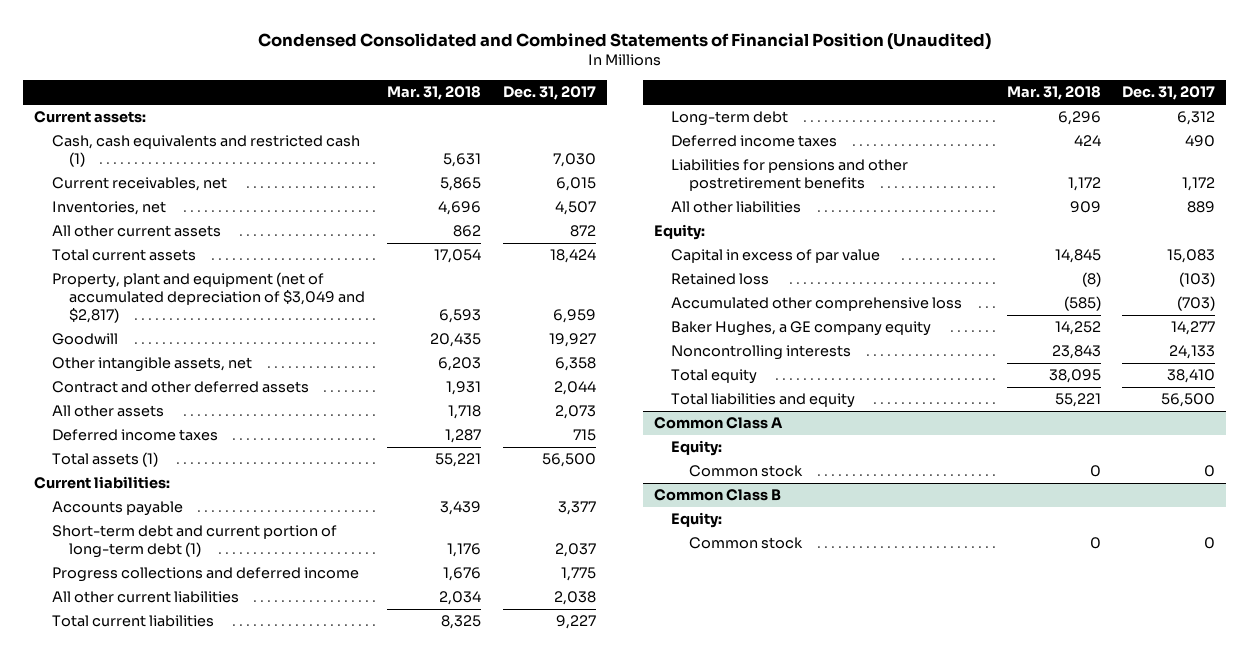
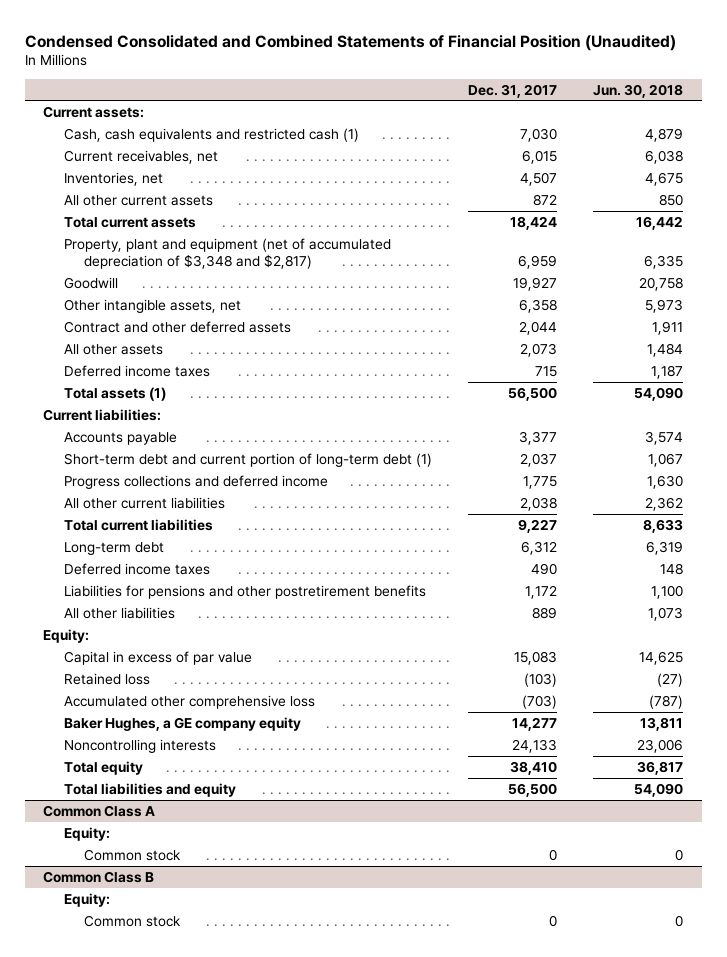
[387,86,482,101] Mar. 31, 2018 -> none
none -> [593,83,684,98] Jun. 30, 2018
[51,272,366,324] Property, plant and equipment (net of accumulated depreciation of $3,049 and $2,817) -> [63,237,391,270] Property, plant and equipment (net of accumulated depreciation of $3,348 and $2,817)

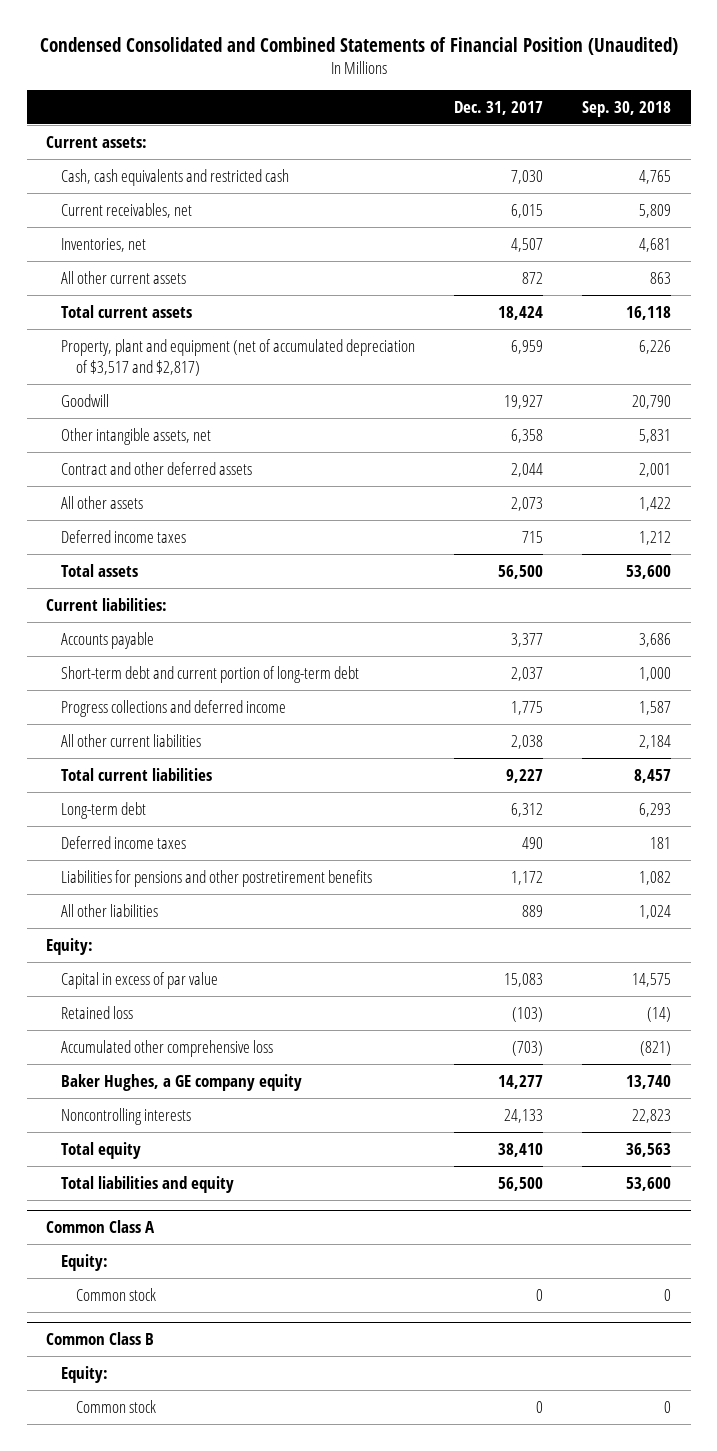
[593,83,684,98] Jun. 30, 2018 -> none
none -> [582,100,672,117] Sep. 30, 2018
[63,127,359,142] Cash, cash equivalents and restricted cash (1) -> [61,168,290,186] Cash, cash equivalents and restricted cash
[63,237,391,270] Property, plant and equipment (net of accumulated depreciation of $3,348 and $2,817) -> [61,338,416,376] Property, plant and equipment (net of accumulated depreciation of $3,517 and $2,817)
[63,386,166,401] Total assets (1) -> [61,563,139,577] Total assets
[63,452,432,467] Short-term debt and current portion of long-term debt (1) -> [61,665,360,683] Short-term debt and current portion of long-term debt

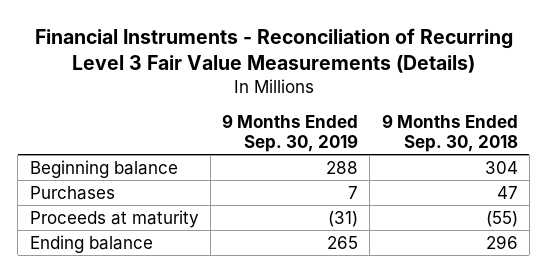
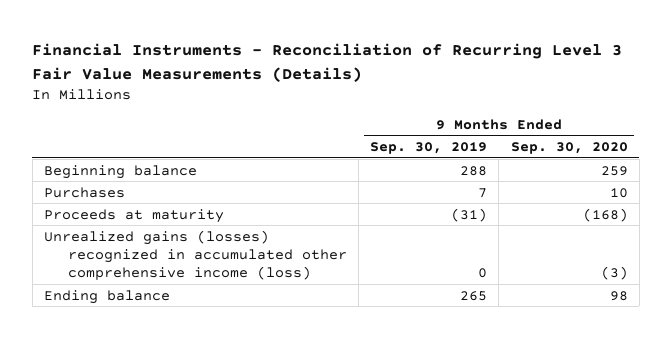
[381,114,518,152] 9 Months Ended Sep. 30, 2018 -> none
none -> [510,142,628,155] Sep. 30, 2020
none -> [44,229,347,280] Unrealized gains (losses) recognized in accumulated other comprehensive income (loss)

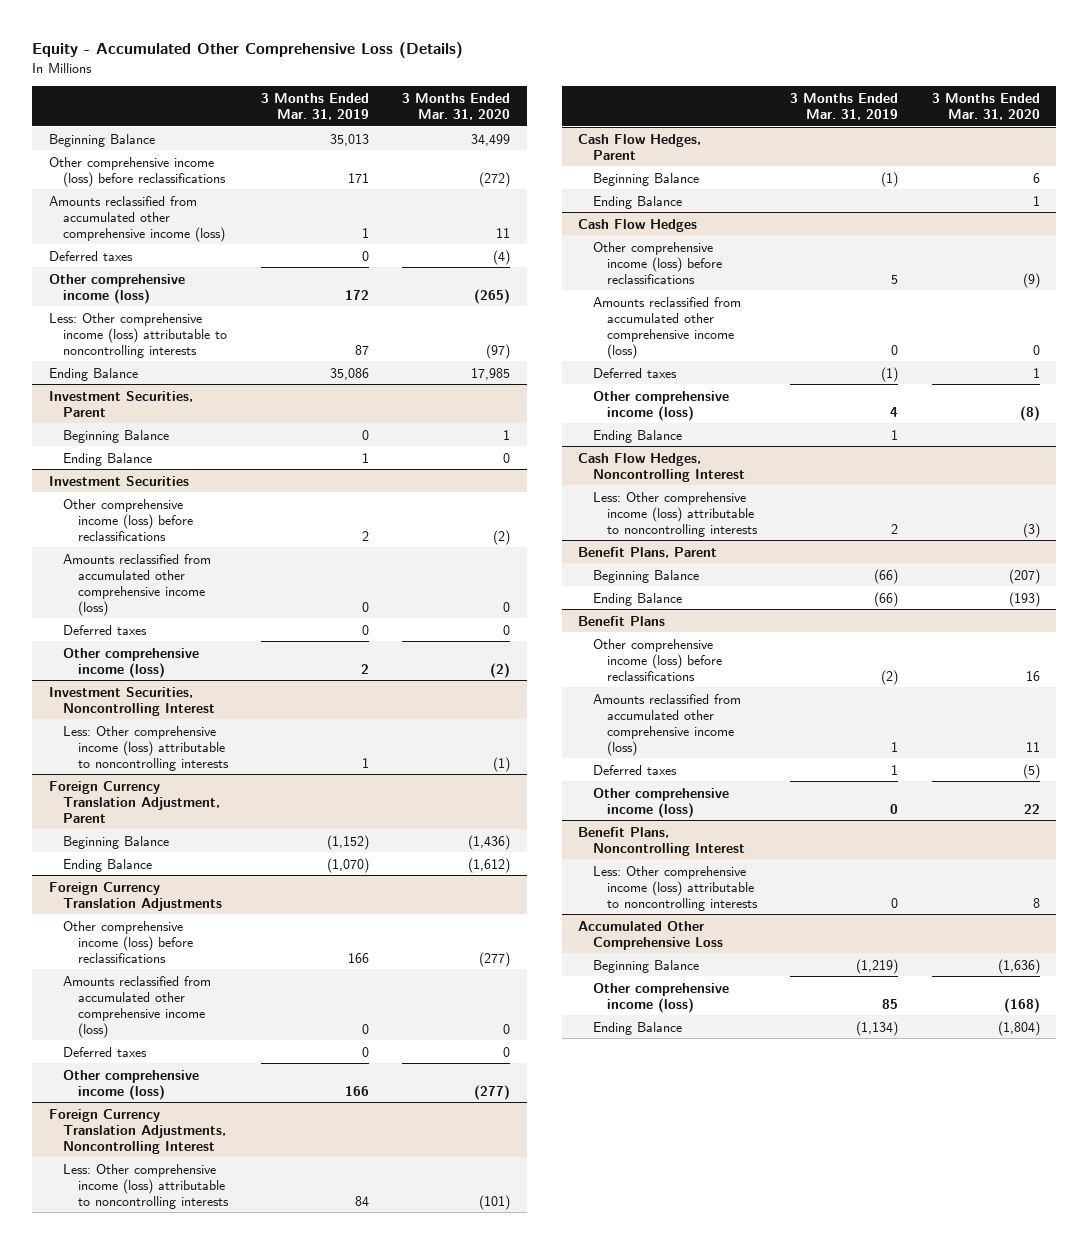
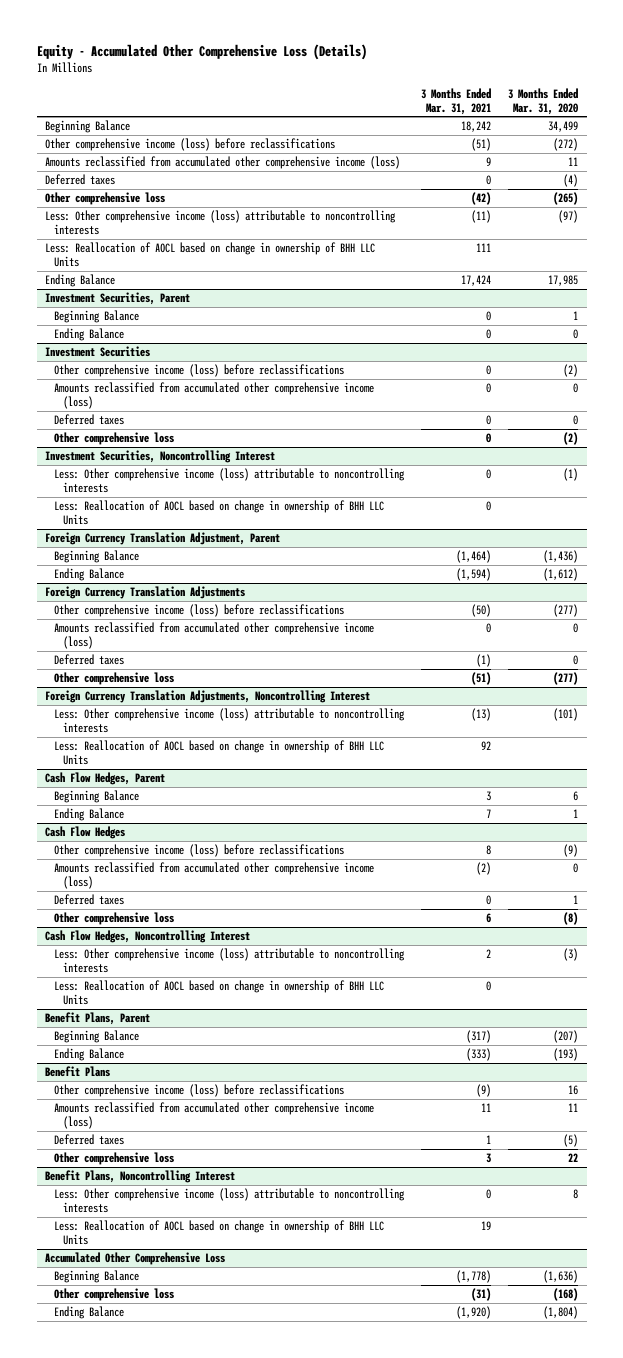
[260,93,369,121] 3 Months Ended Mar. 31, 2019 -> none
none -> [421,87,492,115] 3 Months Ended Mar. 31, 2021
[48,273,185,304] Other comprehensive income (loss) -> [45,192,166,206] Other comprehensive loss
none -> [45,242,376,268] Less: Reallocation of AOCL based on change in ownership of BHH LLC Units
[63,647,200,678] Other comprehensive income (loss) -> [54,432,175,446] Other comprehensive loss
none -> [54,500,385,526] Less: Reallocation of AOCL based on change in ownership of BHH LLC Units
[63,1069,200,1100] Other comprehensive income (loss) -> [54,672,175,686] Other comprehensive loss
none -> [54,740,385,766] Less: Reallocation of AOCL based on change in ownership of BHH LLC Units
[592,429,682,443] Ending Balance -> none
[592,390,729,421] Other comprehensive income (loss) -> [54,912,175,926] Other comprehensive loss
none -> [54,980,385,1006] Less: Reallocation of AOCL based on change in ownership of BHH LLC Units
[592,787,729,818] Other comprehensive income (loss) -> [54,1152,175,1166] Other comprehensive loss
none -> [54,1220,385,1246] Less: Reallocation of AOCL based on change in ownership of BHH LLC Units
[592,982,729,1013] Other comprehensive income (loss) -> [54,1288,175,1302] Other comprehensive loss

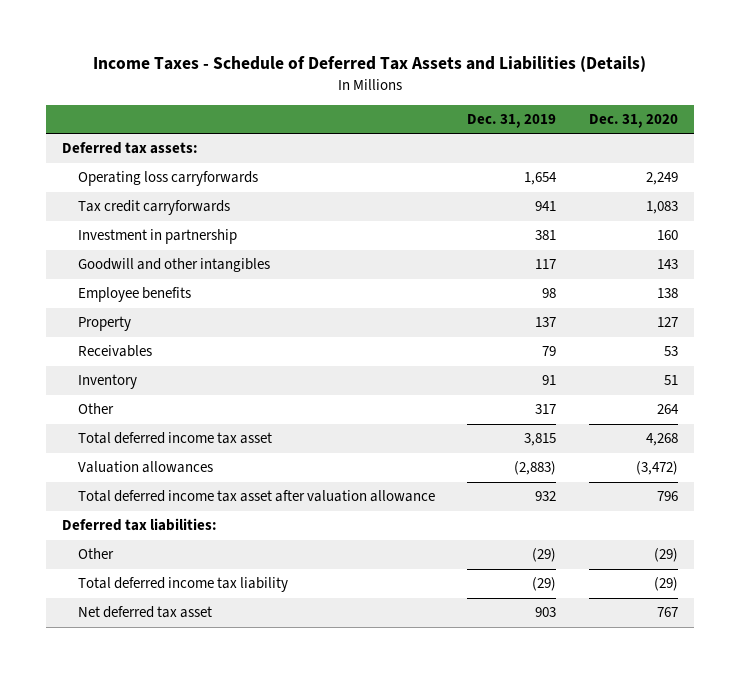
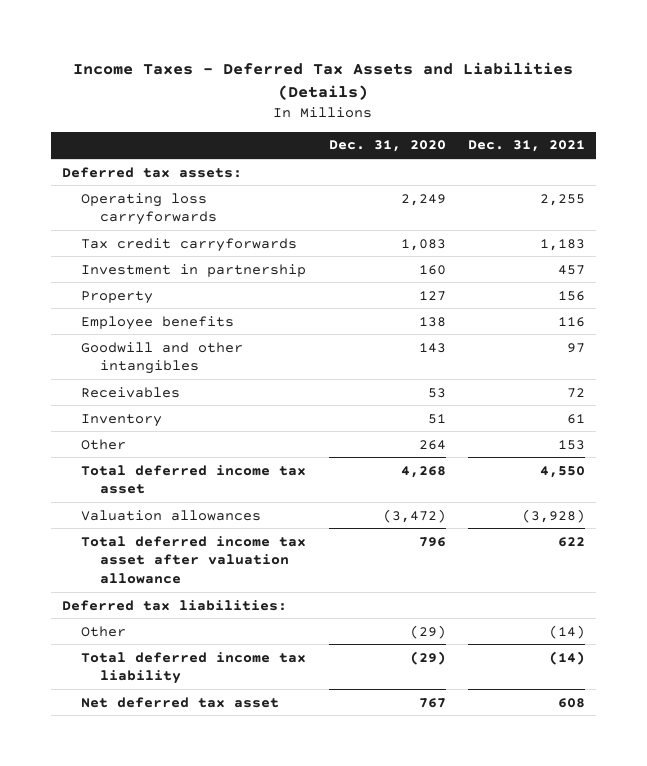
[92,56,646,73] Income Taxes - Schedule of Deferred Tax Assets and Liabilities (Details) -> [73,61,574,100] Income Taxes - Deferred Tax Assets and Liabilities (Details)
[467,113,557,128] Dec. 31, 2019 -> none
none -> [467,140,585,153] Dec. 31, 2021
[78,287,192,303] Employee benefits -> [81,315,235,330] Employee benefits
[78,258,271,273] Goodwill and other intangibles -> [81,341,244,375] Goodwill and other intangibles

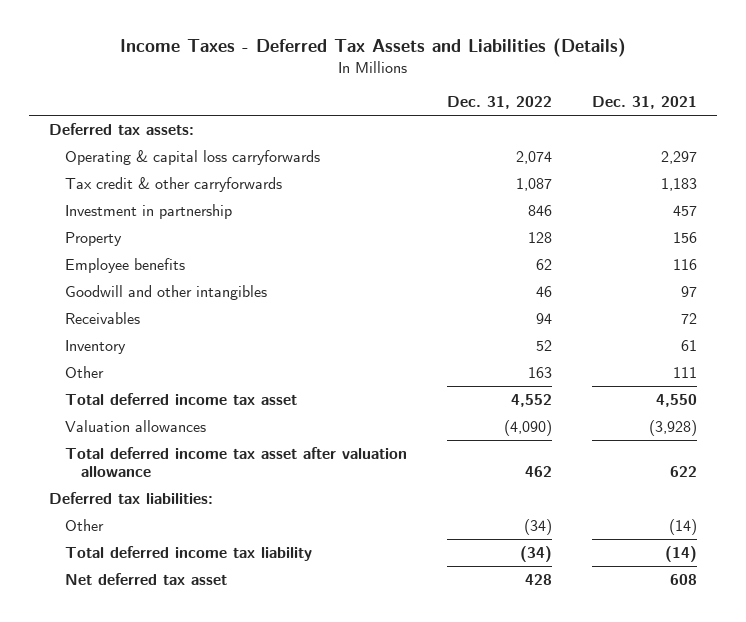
[328,140,446,153] Dec. 31, 2020 -> none
none -> [446,96,552,110] Dec. 31, 2022
[81,192,218,226] Operating loss carryforwards -> [64,149,320,165] Operating & capital loss carryforwards
[539,193,585,206] 2,255 -> [661,150,698,164] 2,297
[81,237,298,252] Tax credit carryforwards -> [64,176,282,192] Tax credit & other carryforwards
[557,439,585,450] 153 -> [673,366,698,378] 111

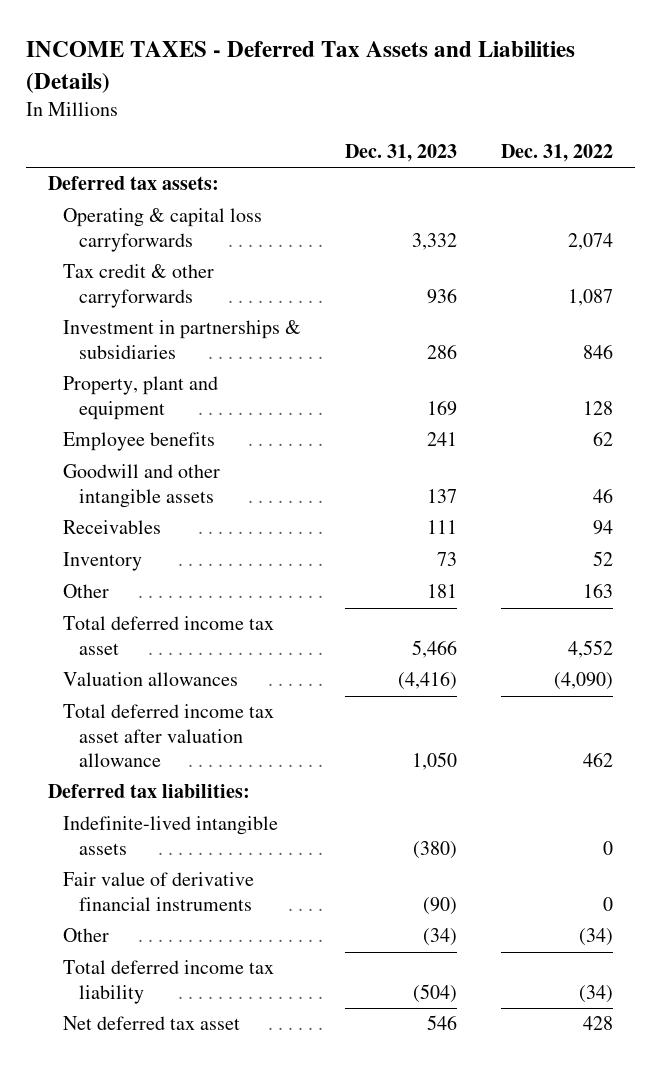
[120,38,627,58] Income Taxes - Deferred Tax Assets and Liabilities (Details) -> [26,41,576,93] INCOME TAXES - Deferred Tax Assets and Liabilities (Details)
[592,96,698,110] Dec. 31, 2021 -> none
none -> [345,144,458,163] Dec. 31, 2023
[64,203,232,219] Investment in partnership -> [63,320,302,359] Investment in partnerships & subsidiaries
[64,231,122,246] Property -> [63,376,219,420] Property, plant and equipment
[64,284,267,300] Goodwill and other intangibles -> [63,464,221,508] Goodwill and other intangible assets
none -> [63,816,279,855] Indefinite-lived intangible assets
none -> [63,872,255,911] Fair value of derivative financial instruments

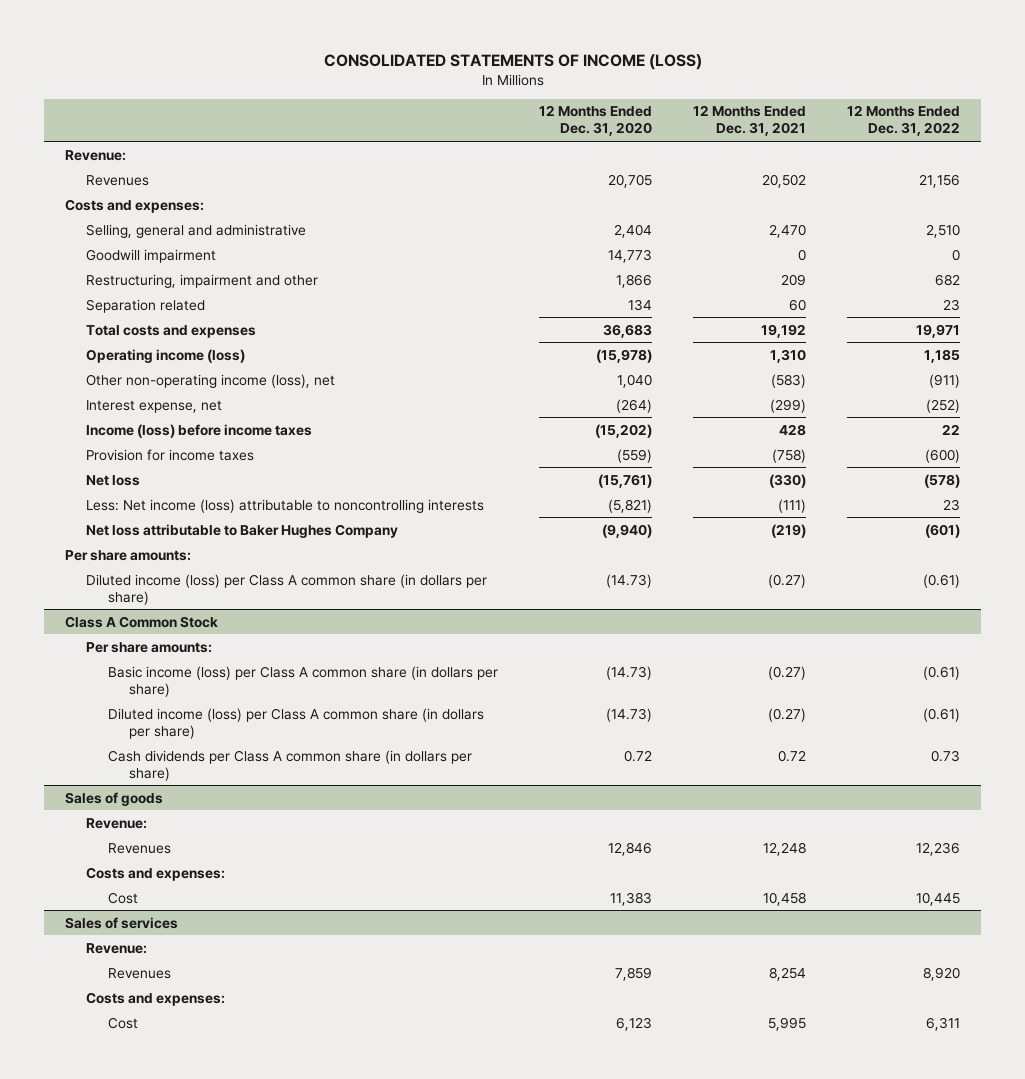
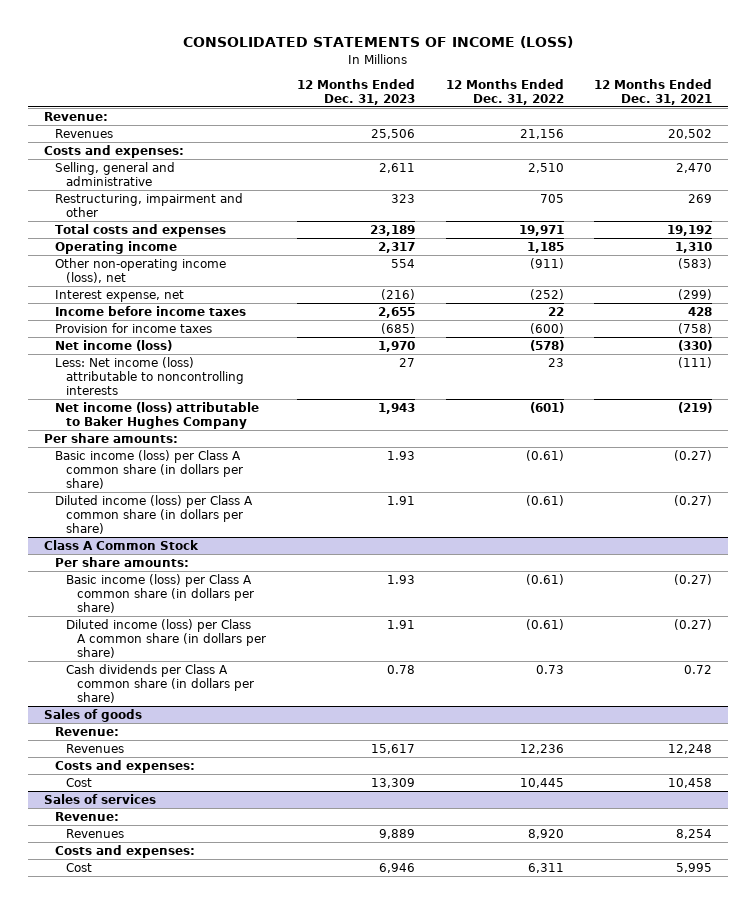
[538,105,652,137] 12 Months Ended Dec. 31, 2020 -> none
none -> [296,78,415,105] 12 Months Ended Dec. 31, 2023
[86,248,217,263] Goodwill impairment -> none
[86,298,206,313] Separation related -> none
[781,273,807,286] 209 -> [688,193,713,203] 269
[935,273,961,286] 682 -> [539,193,564,203] 705
[86,348,246,363] Operating income (loss) -> [54,240,177,254] Operating income
[86,423,313,438] Income (loss) before income taxes -> [54,305,246,316] Income before income taxes
[86,474,141,486] Net loss -> [54,339,172,351] Net income (loss)
[86,523,399,538] Net loss attributable to Baker Hughes Company -> [54,401,259,430] Net income (loss) attributable to Baker Hughes Company
none -> [54,449,243,490] Basic income (loss) per Class A common share (in dollars per share)

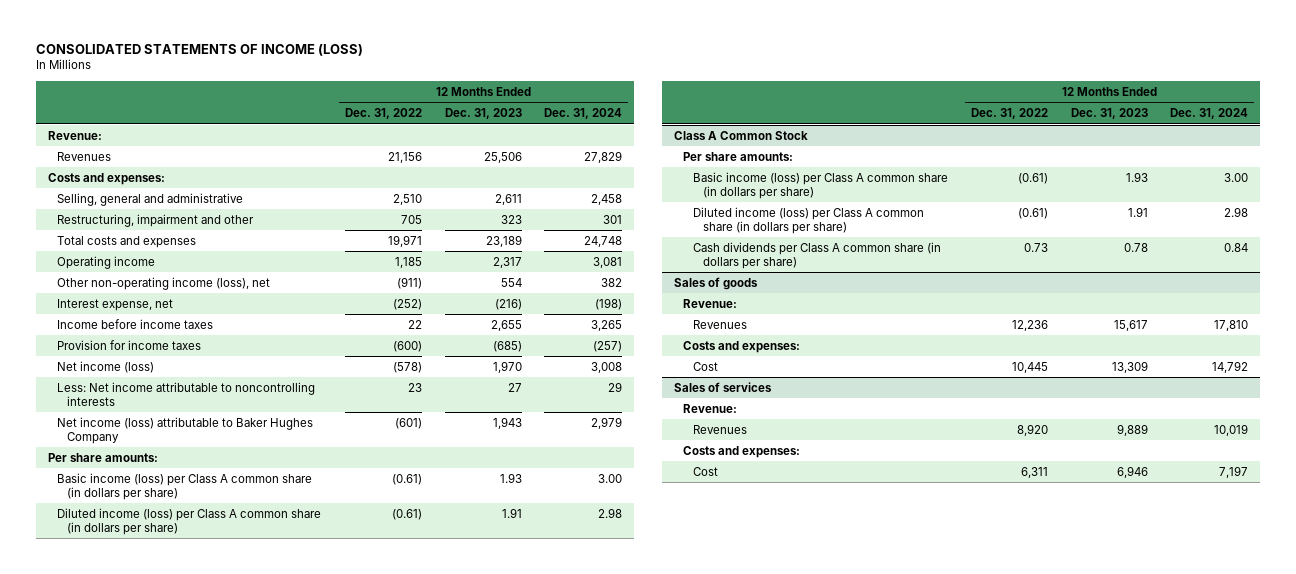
[594,78,713,105] 12 Months Ended Dec. 31, 2021 -> none
none -> [544,108,623,120] Dec. 31, 2024
[54,356,244,396] Less: Net income (loss) attributable to noncontrolling interests -> [57,381,316,406] Less: Net income attributable to noncontrolling interests

